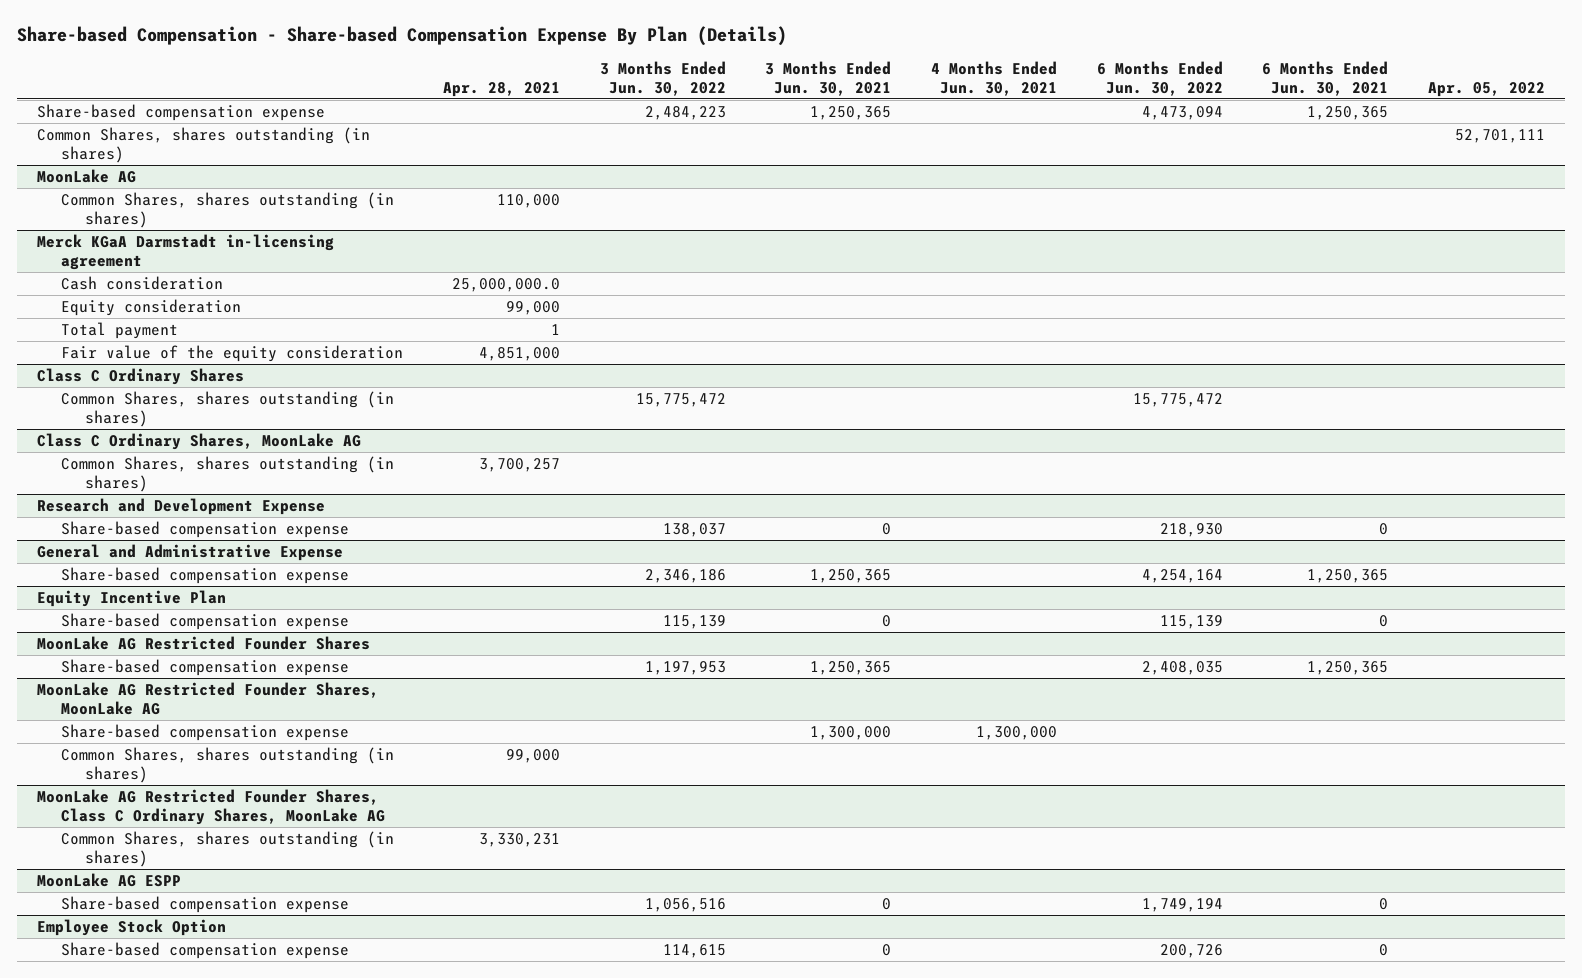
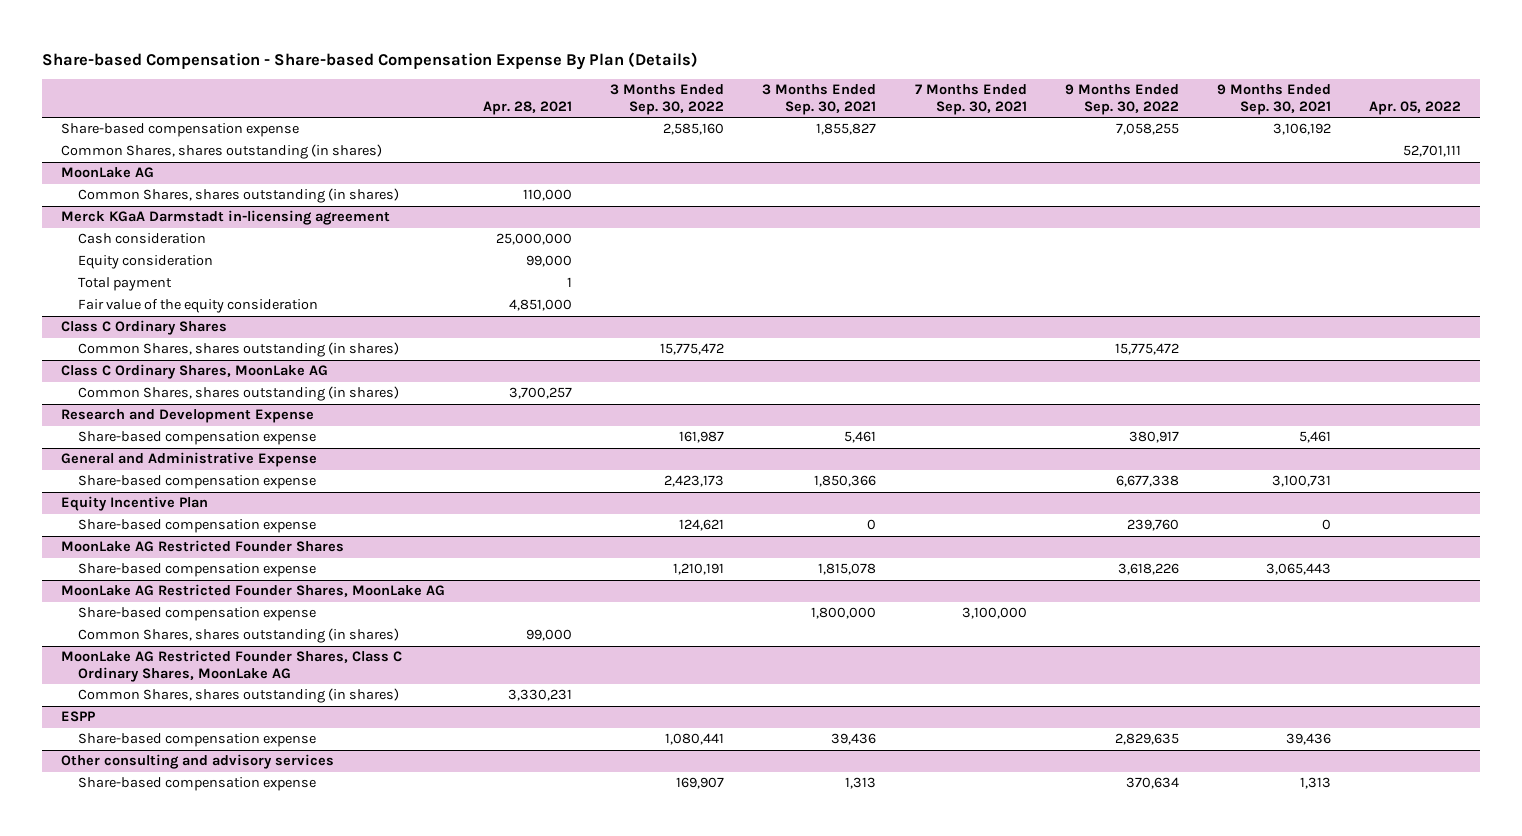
[599,60,726,96] 3 Months Ended Jun. 30, 2022 -> none
[765,60,892,96] 3 Months Ended Jun. 30, 2021 -> none
[931,60,1058,96] 4 Months Ended Jun. 30, 2021 -> none
[1096,60,1223,96] 6 Months Ended Jun. 30, 2022 -> none
[1262,60,1389,96] 6 Months Ended Jun. 30, 2021 -> none
none -> [610,84,725,116] 3 Months Ended Sep. 30, 2022
none -> [762,84,877,116] 3 Months Ended Sep. 30, 2021
none -> [914,84,1027,116] 7 Months Ended Sep. 30, 2021
none -> [1064,84,1179,116] 9 Months Ended Sep. 30, 2022
none -> [1216,84,1331,116] 9 Months Ended Sep. 30, 2021
[451,278,560,293] 25,000,000.0 -> [496,233,573,246] 25,000,000
[37,873,182,888] MoonLake AG ESPP -> [61,711,96,723] ESPP
[37,919,227,937] Employee Stock Option -> [61,754,335,770] Other consulting and advisory services

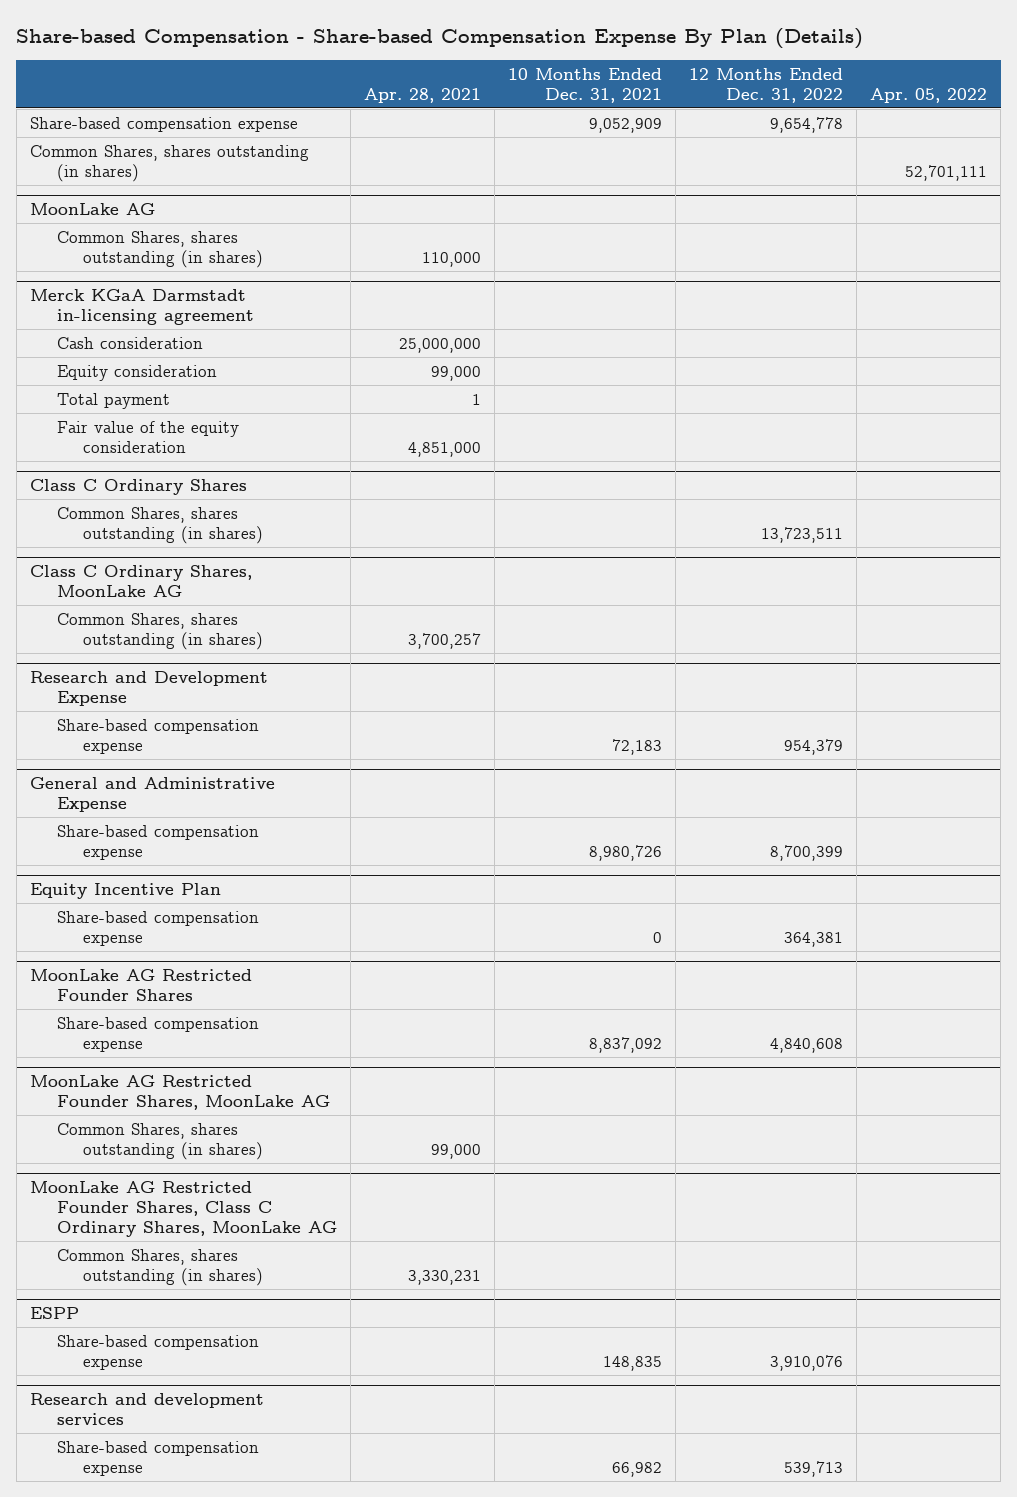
[610,84,725,116] 3 Months Ended Sep. 30, 2022 -> none
[762,84,877,116] 3 Months Ended Sep. 30, 2021 -> none
[914,84,1027,116] 7 Months Ended Sep. 30, 2021 -> none
[1064,84,1179,116] 9 Months Ended Sep. 30, 2022 -> none
[1216,84,1331,116] 9 Months Ended Sep. 30, 2021 -> none
none -> [507,67,662,103] 10 Months Ended Dec. 31, 2021
none -> [689,67,844,103] 12 Months Ended Dec. 31, 2022
[77,607,316,622] Share-based compensation expense -> none
[61,754,335,770] Other consulting and advisory services -> [29,1392,264,1426] Research and development services

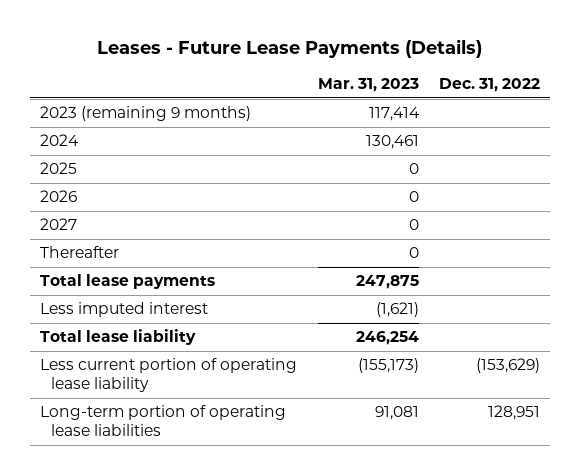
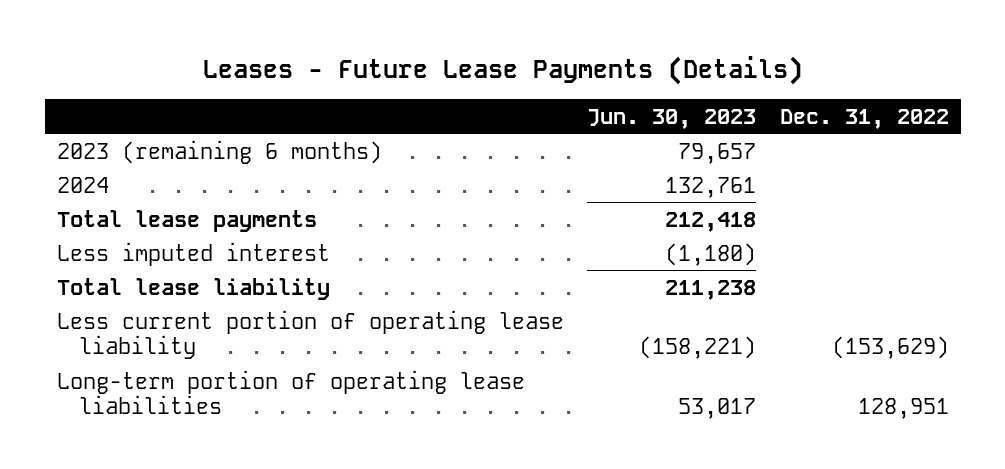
[317,78,419,93] Mar. 31, 2023 -> none
none -> [587,108,757,129] Jun. 30, 2023
[40,106,252,122] 2023 (remaining 9 months) -> [56,139,382,164] 2023 (remaining 6 months)
[40,162,78,175] 2025 -> none
[40,190,78,203] 2026 -> none
[40,218,78,231] 2027 -> none
[40,246,120,259] Thereafter -> none

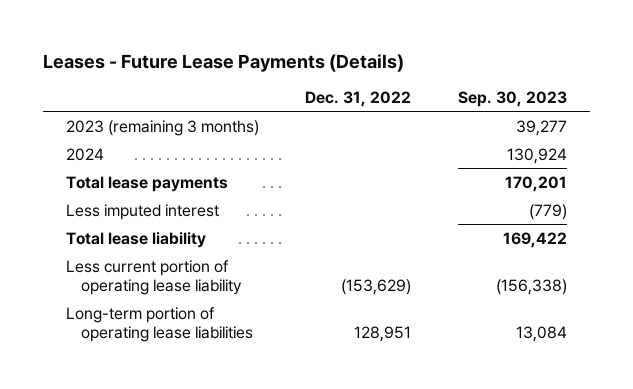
[587,108,757,129] Jun. 30, 2023 -> none
none -> [457,91,567,108] Sep. 30, 2023
[56,139,382,164] 2023 (remaining 6 months) -> [66,119,260,136] 2023 (remaining 3 months)

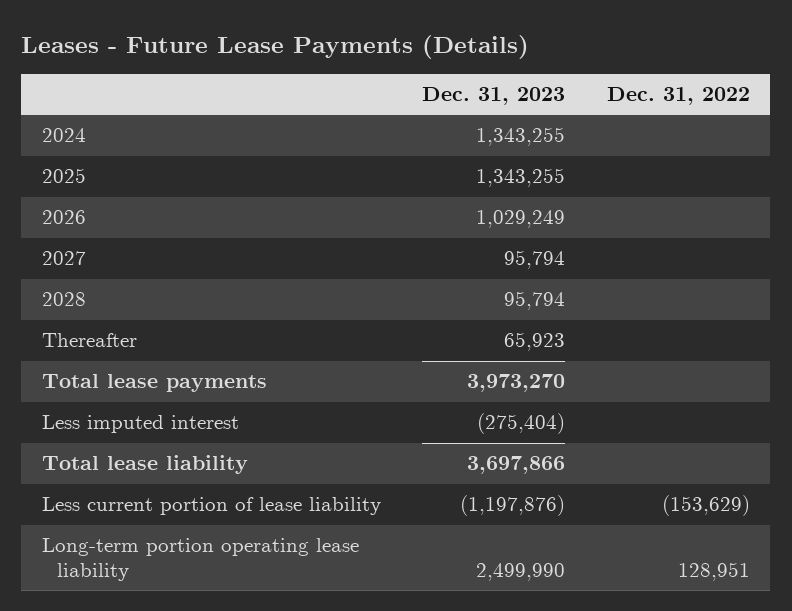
[457,91,567,108] Sep. 30, 2023 -> none
none -> [422,87,566,106] Dec. 31, 2023
[66,119,260,136] 2023 (remaining 3 months) -> none
none -> [41,168,86,184] 2025
none -> [41,210,86,225] 2026
none -> [41,251,86,266] 2027
none -> [41,292,86,307] 2028
none -> [41,333,137,348] Thereafter
[66,259,242,296] Less current portion of operating lease liability -> [41,497,381,516] Less current portion of lease liability
[66,306,253,343] Long-term portion of operating lease liabilities -> [41,538,359,581] Long-term portion operating lease liability

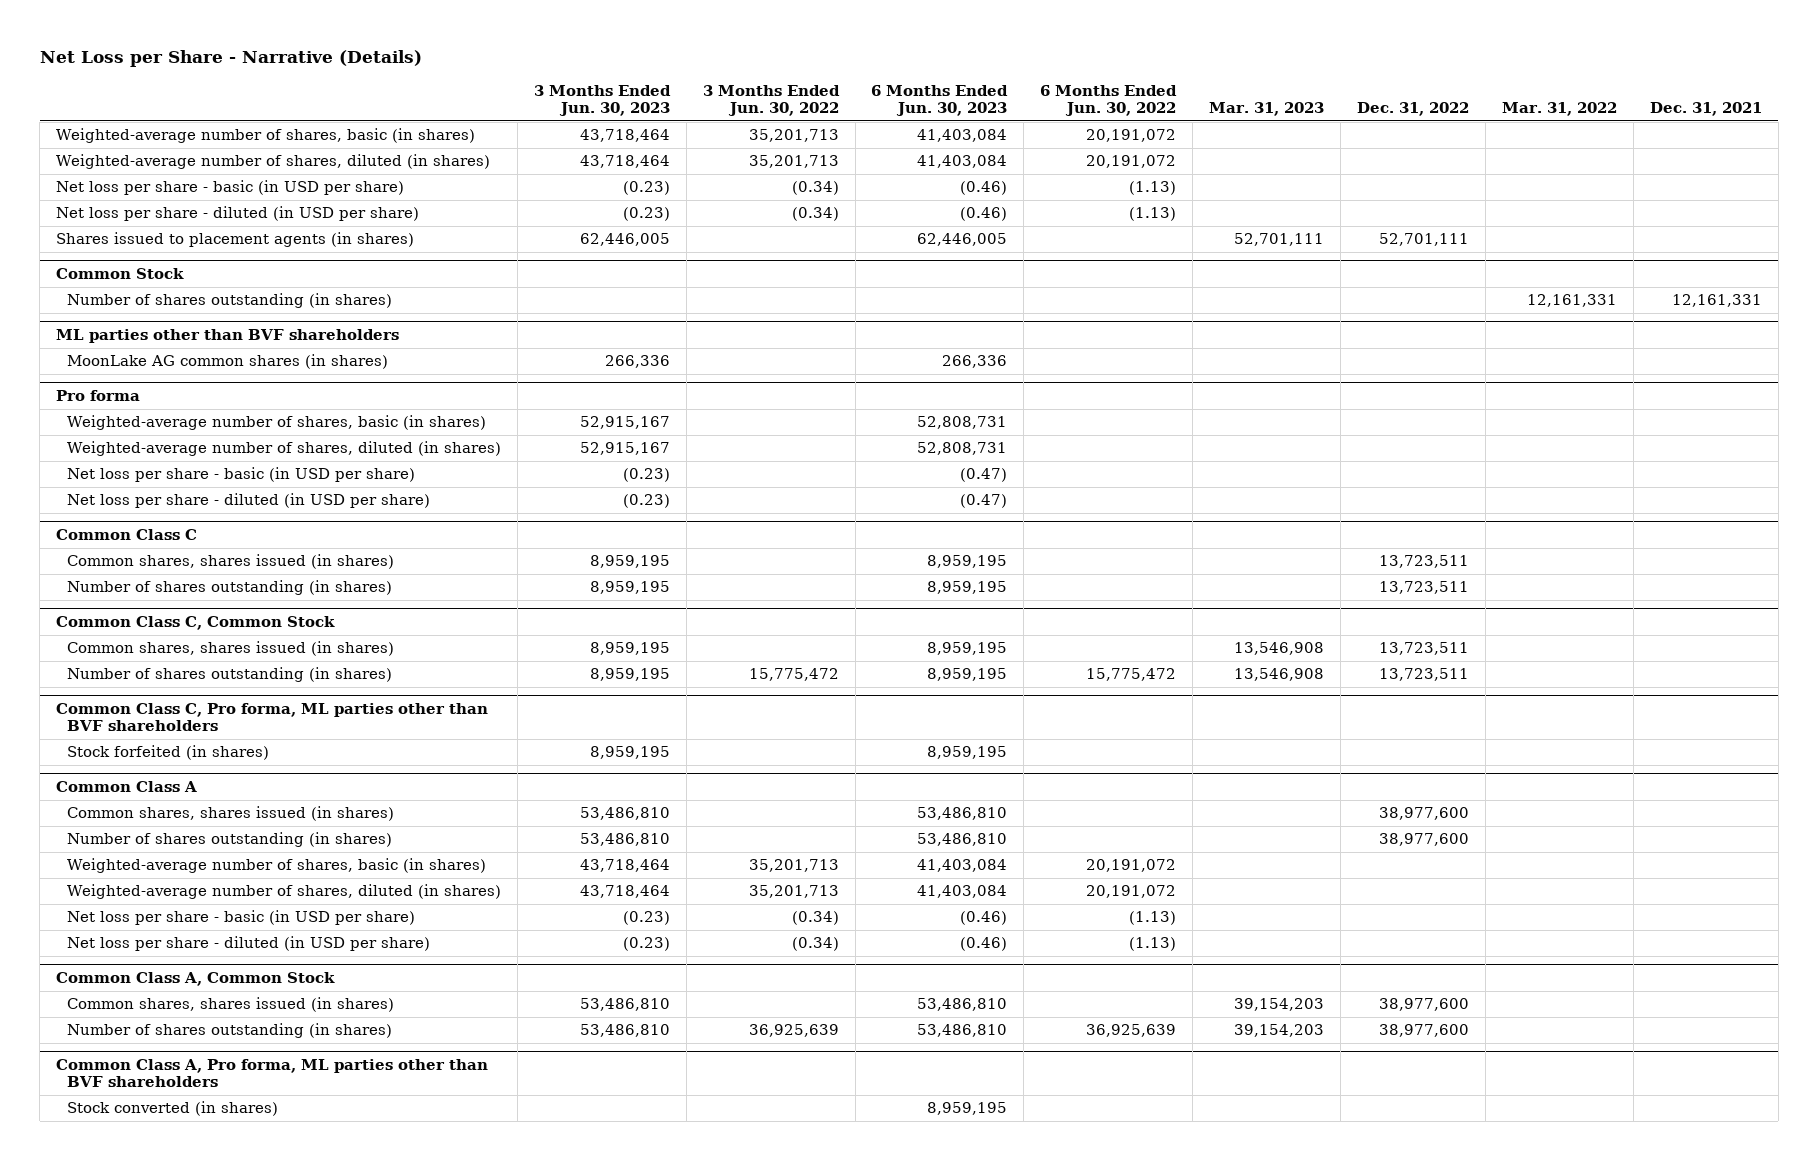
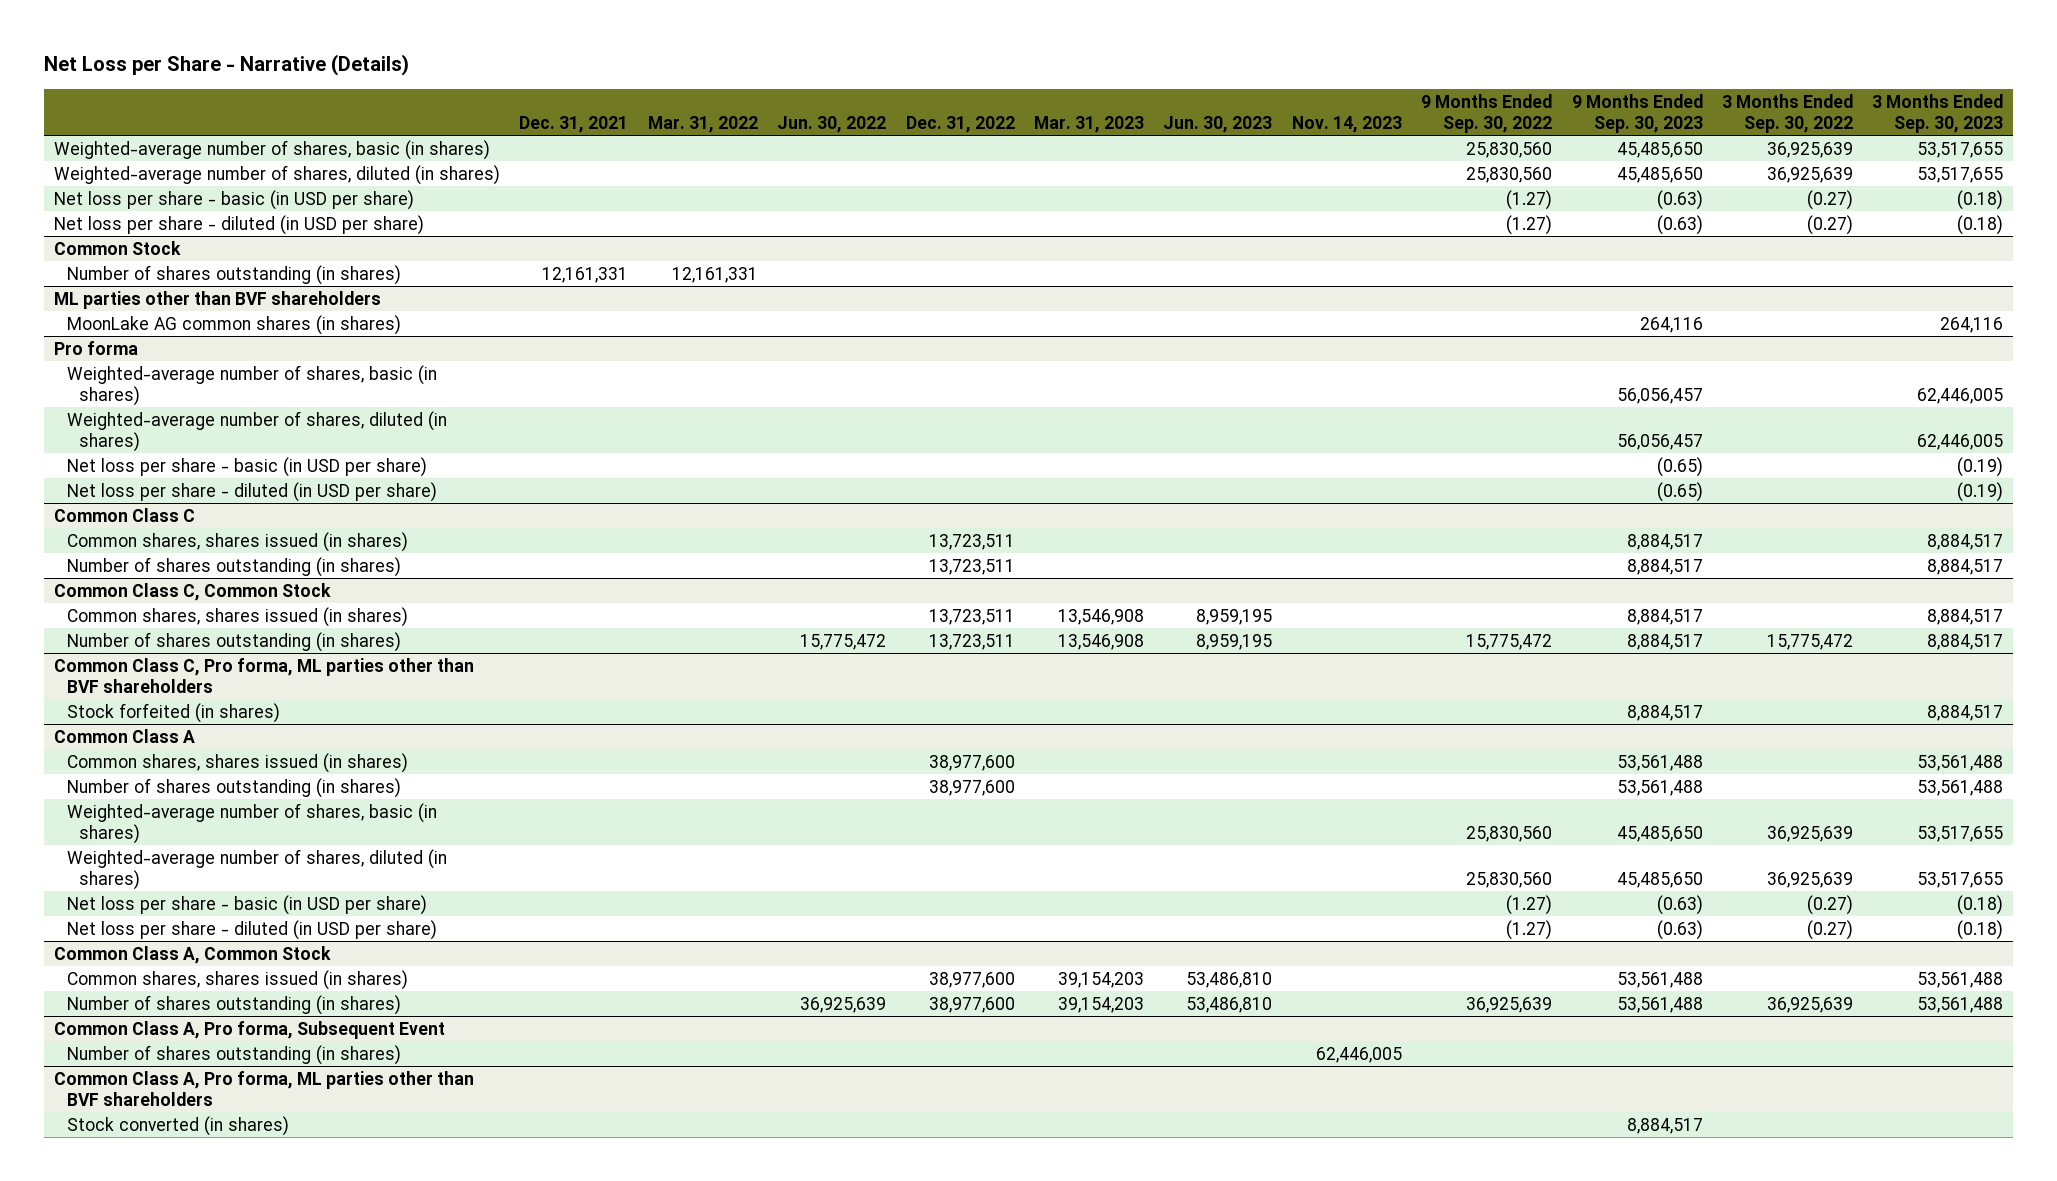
[533,84,671,117] 3 Months Ended Jun. 30, 2023 -> none
[702,84,840,117] 3 Months Ended Jun. 30, 2022 -> none
[871,84,1009,117] 6 Months Ended Jun. 30, 2023 -> none
[1040,84,1178,117] 6 Months Ended Jun. 30, 2022 -> none
none -> [777,115,887,133] Jun. 30, 2022
none -> [1163,115,1273,133] Jun. 30, 2023
none -> [1291,115,1402,133] Nov. 14, 2023
none -> [1421,93,1553,133] 9 Months Ended Sep. 30, 2022
none -> [1571,93,1703,133] 9 Months Ended Sep. 30, 2023
none -> [1721,93,1853,133] 3 Months Ended Sep. 30, 2022
none -> [1872,93,2004,133] 3 Months Ended Sep. 30, 2023
[56,232,415,248] Shares issued to placement agents (in shares) -> none
none -> [54,1020,446,1039] Common Class A, Pro forma, Subsequent Event
none -> [66,1044,401,1065] Number of shares outstanding (in shares)

